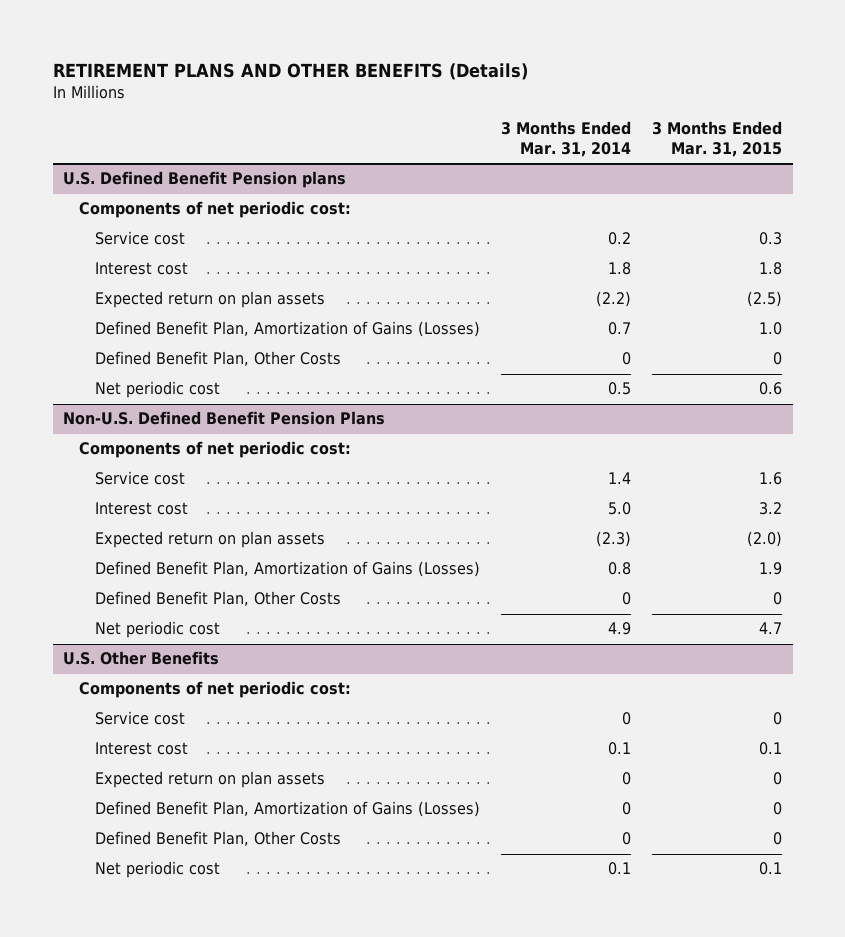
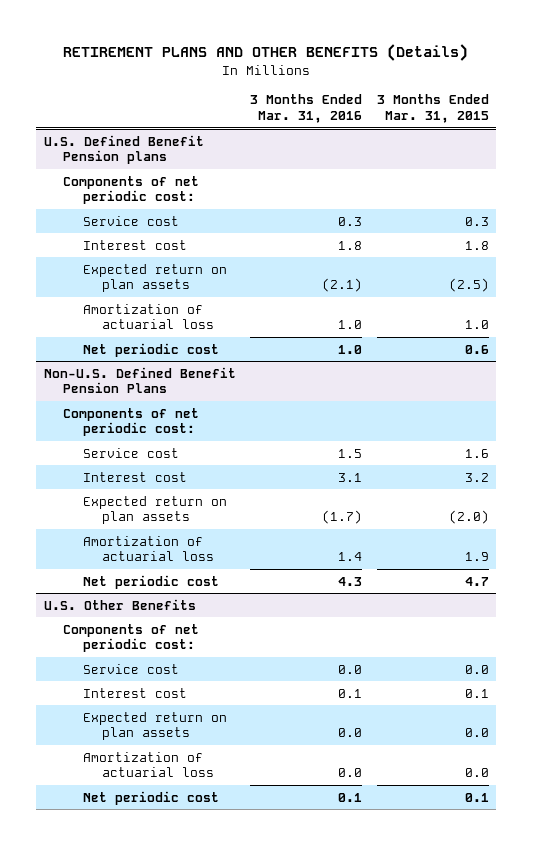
[501,121,632,158] 3 Months Ended Mar. 31, 2014 -> none
none -> [250,94,363,124] 3 Months Ended Mar. 31, 2016
[95,351,342,367] Defined Benefit Plan, Other Costs -> none
[95,321,481,338] Defined Benefit Plan, Amortization of Gains (Losses) -> [82,303,215,330] Amortization of actuarial loss
[95,591,342,607] Defined Benefit Plan, Other Costs -> none
[95,561,481,578] Defined Benefit Plan, Amortization of Gains (Losses) -> [82,535,215,562] Amortization of actuarial loss
[773,712,783,726] 0 -> [465,664,490,674] 0.0
[95,831,342,847] Defined Benefit Plan, Other Costs -> none
[773,772,783,786] 0 -> [465,728,490,738] 0.0
[95,801,481,818] Defined Benefit Plan, Amortization of Gains (Losses) -> [82,751,215,778] Amortization of actuarial loss
[773,802,783,816] 0 -> [465,768,490,778] 0.0

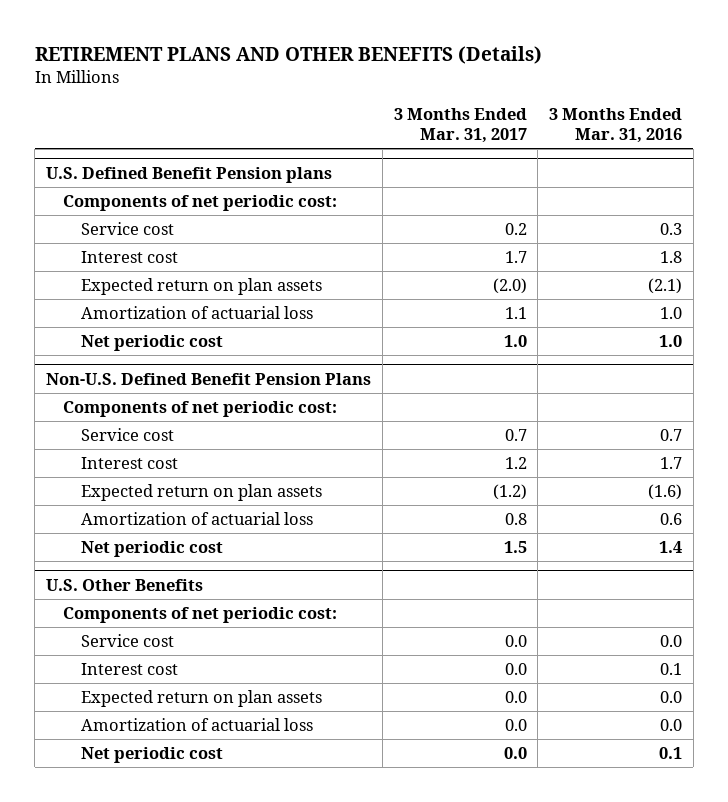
[377,94,490,124] 3 Months Ended Mar. 31, 2015 -> none
none -> [393,108,527,144] 3 Months Ended Mar. 31, 2017
[338,448,363,458] 1.5 -> [660,429,683,442] 0.7
[338,472,363,482] 3.1 -> [660,457,683,470] 1.7
[322,510,363,525] (1.7) -> [648,484,683,501] (1.6)
[338,552,363,562] 1.4 -> [660,513,683,526] 0.6
[338,576,363,586] 4.3 -> [659,541,683,554] 1.4

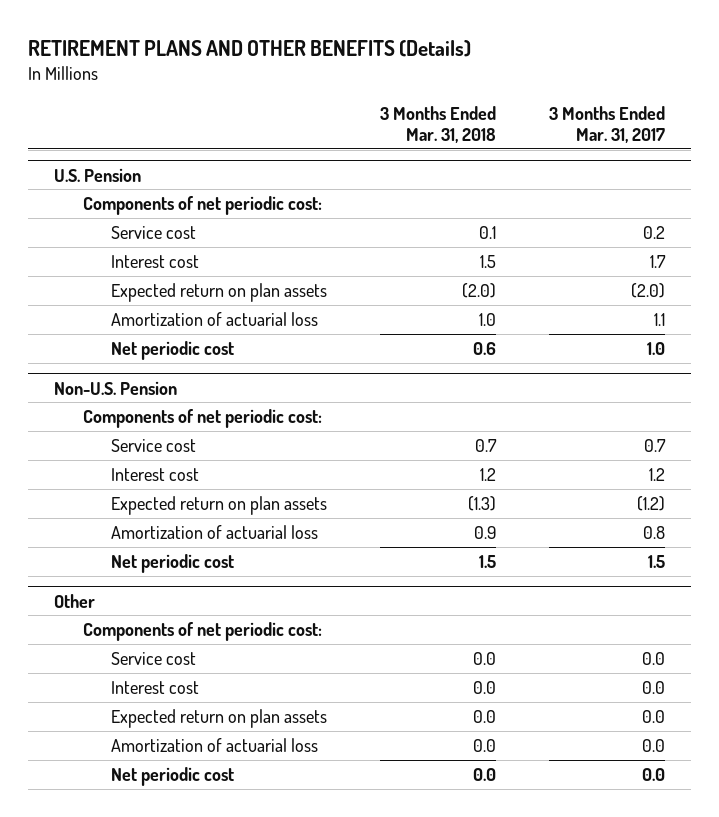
[549,108,683,144] 3 Months Ended Mar. 31, 2016 -> none
none -> [379,105,496,144] 3 Months Ended Mar. 31, 2018
[45,167,332,184] U.S. Defined Benefit Pension plans -> [53,167,141,182] U.S. Pension
[45,373,371,386] Non-U.S. Defined Benefit Pension Plans -> [53,380,177,395] Non-U.S. Pension
[45,579,203,592] U.S. Other Benefits -> [53,593,95,608] Other

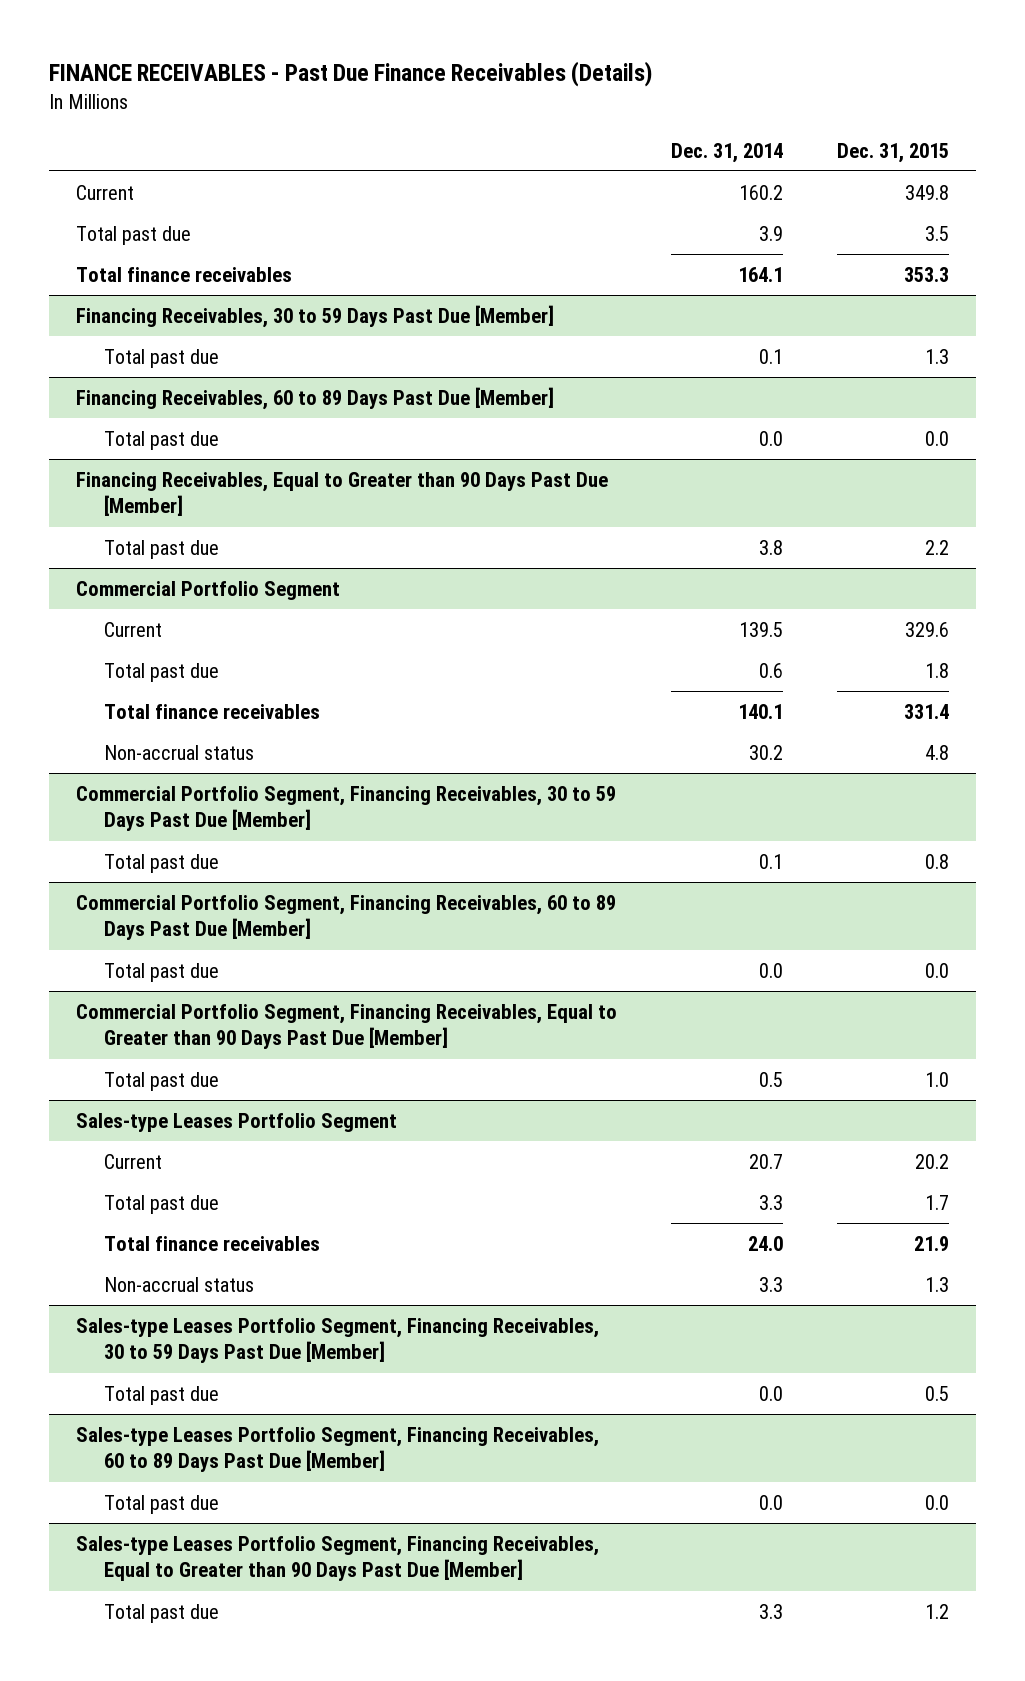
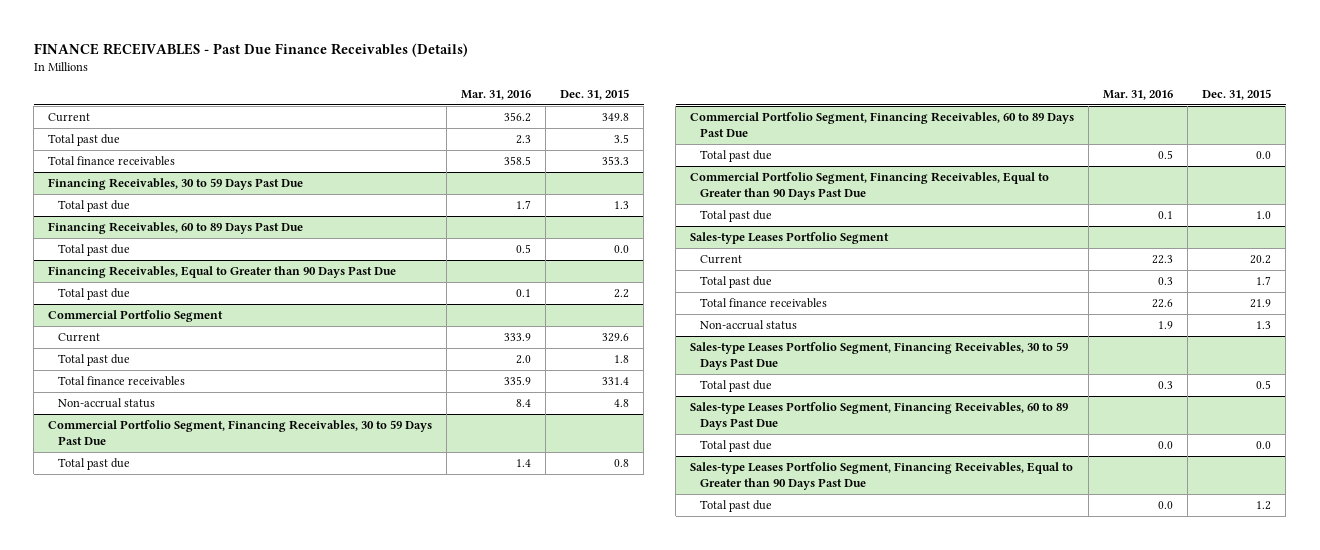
[671,142,784,163] Dec. 31, 2014 -> none
none -> [461,90,532,101] Mar. 31, 2016
[76,304,555,328] Financing Receivables, 30 to 59 Days Past Due [Member] -> [48,177,304,190] Financing Receivables, 30 to 59 Days Past Due
[76,386,555,410] Financing Receivables, 60 to 89 Days Past Due [Member] -> [48,221,304,234] Financing Receivables, 60 to 89 Days Past Due
[76,471,609,517] Financing Receivables, Equal to Greater than 90 Days Past Due [Member] -> [48,265,397,278] Financing Receivables, Equal to Greater than 90 Days Past Due
[76,785,617,832] Commercial Portfolio Segment, Financing Receivables, 30 to 59 Days Past Due [Member] -> [48,419,433,445] Commercial Portfolio Segment, Financing Receivables, 30 to 59 Days Past Due
[76,894,617,941] Commercial Portfolio Segment, Financing Receivables, 60 to 89 Days Past Due [Member] -> [690,111,1075,137] Commercial Portfolio Segment, Financing Receivables, 60 to 89 Days Past Due
[76,1003,618,1050] Commercial Portfolio Segment, Financing Receivables, Equal to Greater than 90 Days Past Due [Member] -> [690,171,1050,200] Commercial Portfolio Segment, Financing Receivables, Equal to Greater than 90 Days Past Due
[76,1317,600,1364] Sales-type Leases Portfolio Segment, Financing Receivables, 30 to 59 Days Past Due [Member] -> [690,341,1069,370] Sales-type Leases Portfolio Segment, Financing Receivables, 30 to 59 Days Past Due
[76,1426,600,1473] Sales-type Leases Portfolio Segment, Financing Receivables, 60 to 89 Days Past Due [Member] -> [690,401,1069,430] Sales-type Leases Portfolio Segment, Financing Receivables, 60 to 89 Days Past Due
[76,1535,600,1582] Sales-type Leases Portfolio Segment, Financing Receivables, Equal to Greater than 90 Days Past Due [Member] -> [690,461,1074,490] Sales-type Leases Portfolio Segment, Financing Receivables, Equal to Greater than 90 Days Past Due

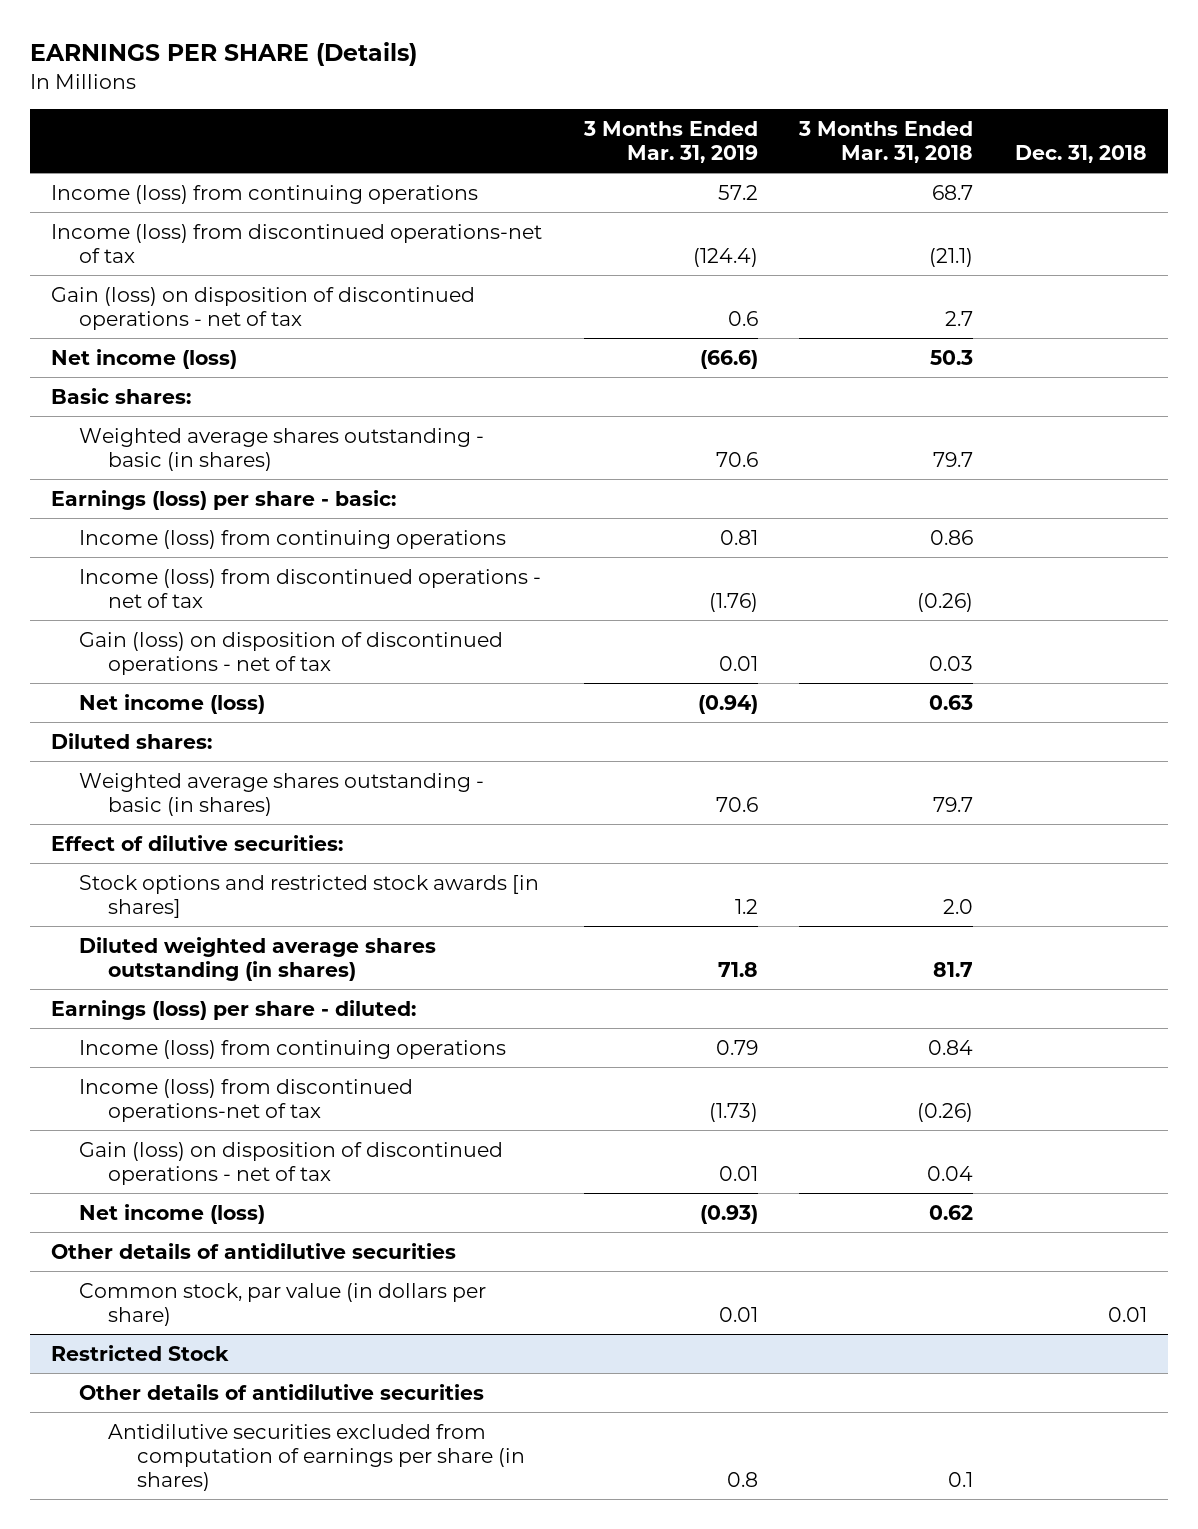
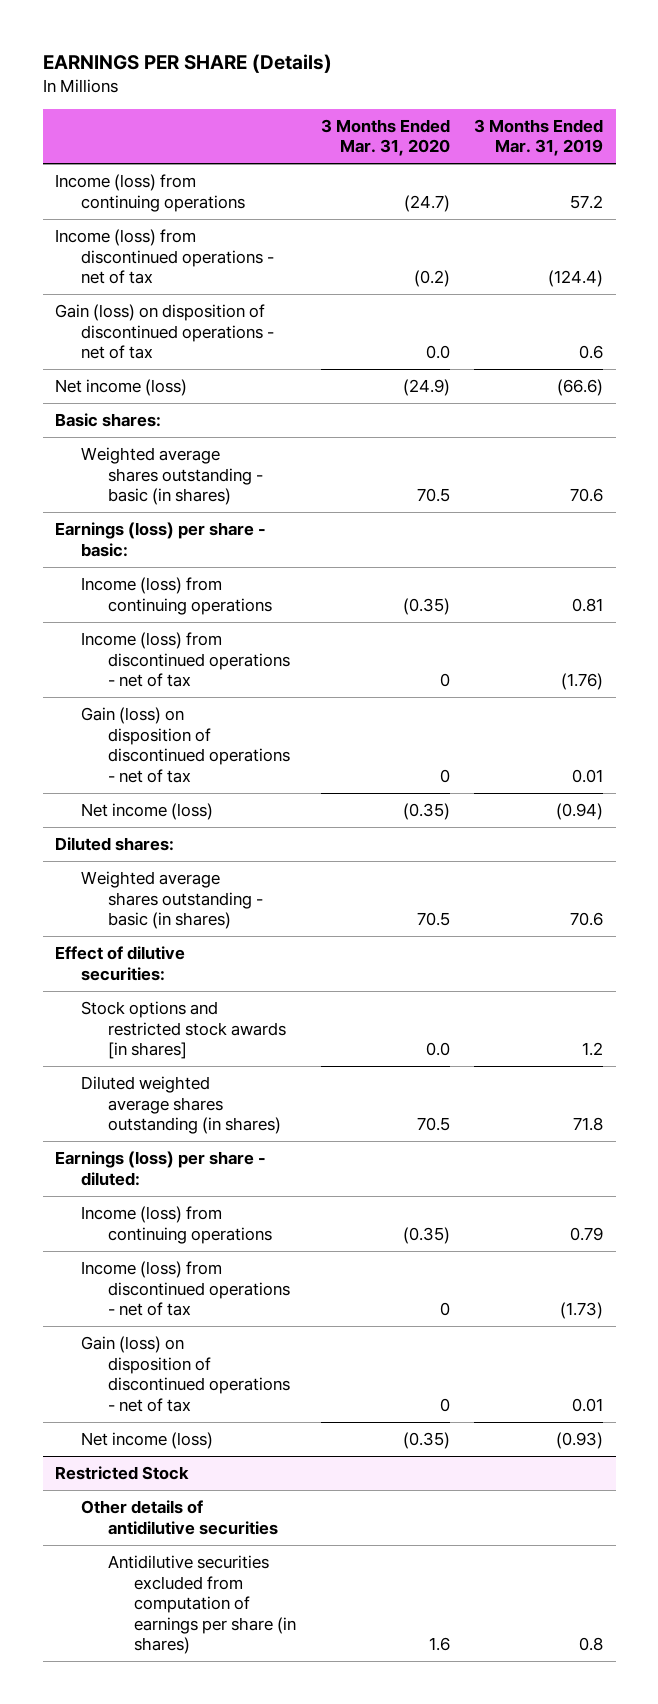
[798,120,974,164] 3 Months Ended Mar. 31, 2018 -> none
[1015,145,1148,164] Dec. 31, 2018 -> none
none -> [320,118,450,157] 3 Months Ended Mar. 31, 2020
[50,223,542,263] Income (loss) from discontinued operations-net of tax -> [55,229,275,285] Income (loss) from discontinued operations - net of tax
[79,1078,414,1122] Income (loss) from discontinued operations-net of tax -> [81,1261,290,1317] Income (loss) from discontinued operations - net of tax
[50,1242,456,1259] Other details of antidilutive securities -> none
[79,1282,487,1326] Common stock, par value (in dollars per share) -> none

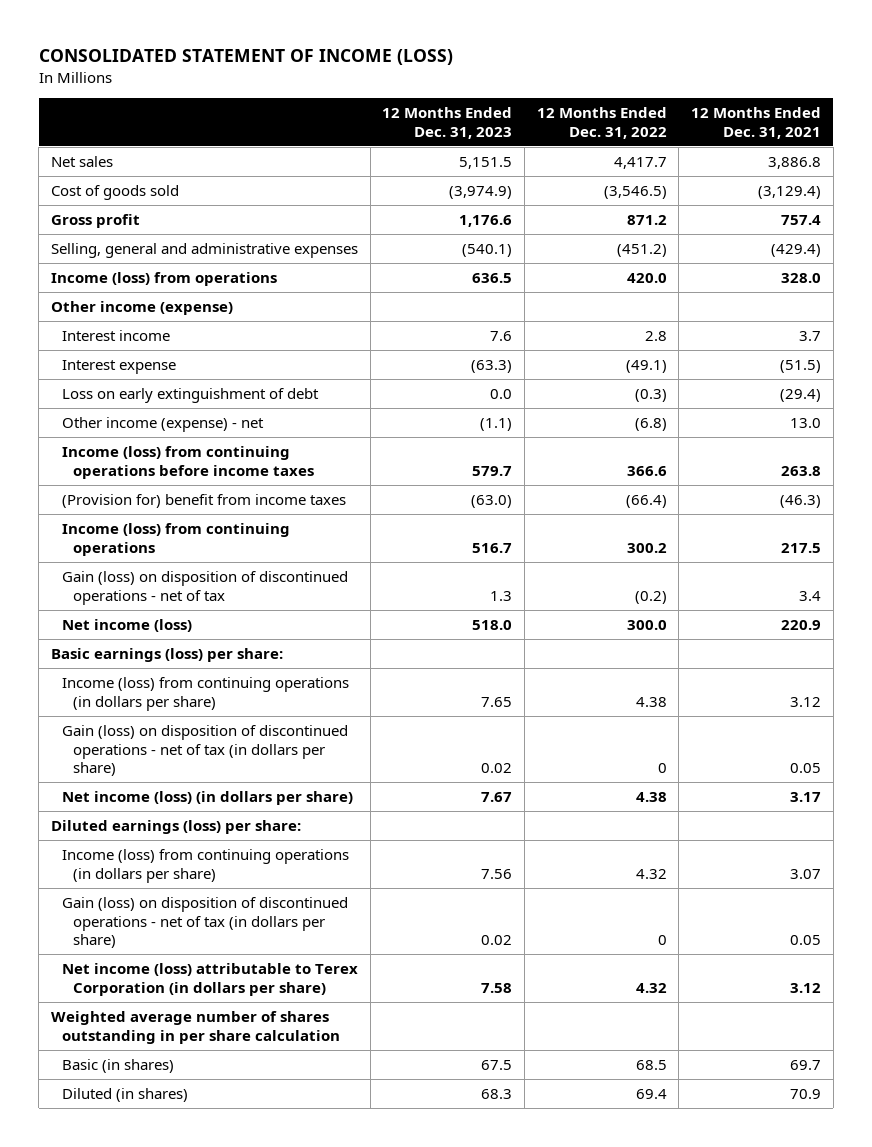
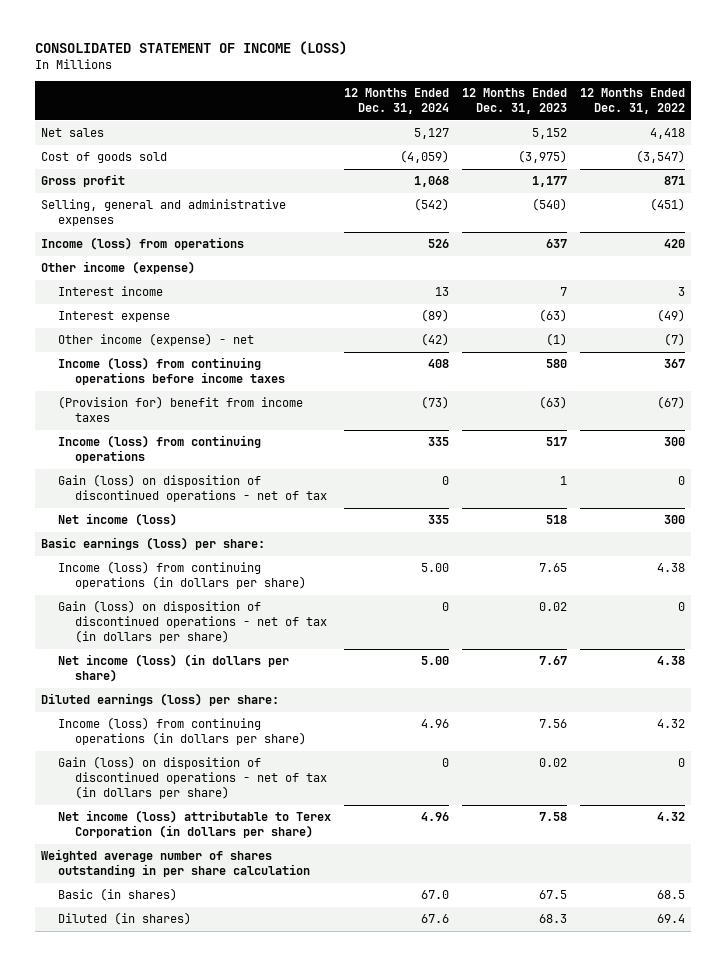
[690,106,821,139] 12 Months Ended Dec. 31, 2021 -> none
none -> [344,87,450,114] 12 Months Ended Dec. 31, 2024
[459,157,513,170] 5,151.5 -> [532,128,568,140] 5,152
[613,157,667,170] 4,417.7 -> [649,128,685,140] 4,418
[449,186,513,200] (3,974.9) -> [518,150,568,164] (3,975)
[603,186,667,200] (3,546.5) -> [635,150,685,164] (3,547)
[459,215,513,228] 1,176.6 -> [532,176,568,188] 1,177
[626,215,667,226] 871.2 -> [663,176,685,186] 871
[462,244,513,258] (540.1) -> [532,198,568,212] (540)
[616,244,667,258] (451.2) -> [649,198,685,212] (451)
[472,273,513,284] 636.5 -> [546,239,568,249] 637
[626,273,667,284] 420.0 -> [663,239,685,249] 420
[61,388,319,404] Loss on early extinguishment of debt -> none
[490,331,513,342] 7.6 -> [560,287,568,297] 7
[644,331,667,342] 2.8 -> [677,287,685,297] 3
[471,360,513,374] (63.3) -> [539,309,568,323] (63)
[625,360,667,374] (49.1) -> [656,309,685,323] (49)
[480,418,513,432] (1.1) -> [546,333,568,347] (1)
[634,418,667,432] (6.8) -> [663,333,685,347] (7)
[472,465,513,476] 579.7 -> [546,359,568,369] 580
[626,465,667,476] 366.6 -> [663,359,685,369] 367
[471,495,513,509] (63.0) -> [539,396,568,410] (63)
[625,495,667,509] (66.4) -> [656,396,685,410] (67)
[472,542,513,553] 516.7 -> [546,437,568,447] 517
[626,542,667,553] 300.2 -> [663,437,685,447] 300
[490,590,513,601] 1.3 -> [560,476,568,486] 1
[634,590,667,604] (0.2) -> [677,476,685,486] 0
[472,620,513,631] 518.0 -> [546,515,568,525] 518
[626,620,667,631] 300.0 -> [663,515,685,525] 300

